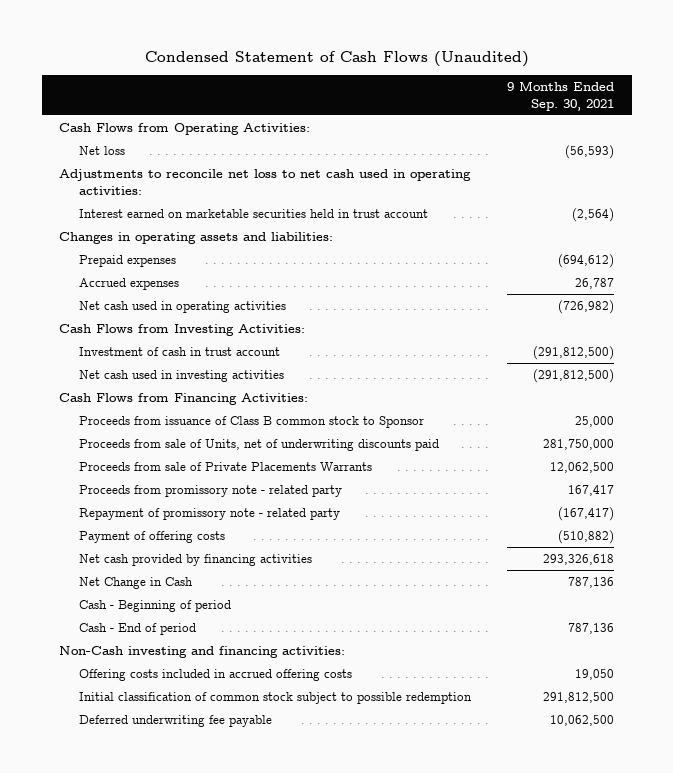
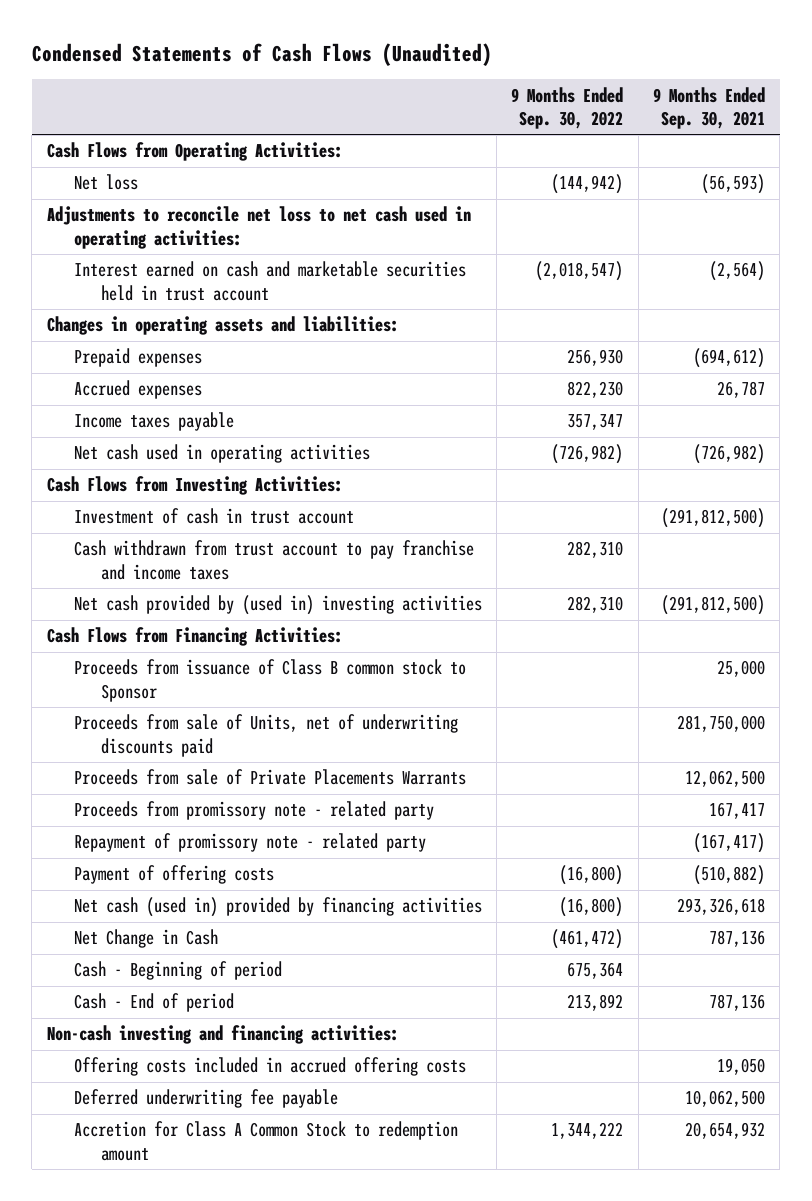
[144,50,529,67] Condensed Statement of Cash Flows (Unaudited) -> [31,42,492,66] Condensed Statements of Cash Flows (Unaudited)
none -> [511,86,624,129] 9 Months Ended Sep. 30, 2022
[79,209,429,219] Interest earned on marketable securities held in trust account -> [73,261,466,301] Interest earned on cash and marketable securities held in trust account
none -> [73,412,234,432] Income taxes payable
none -> [73,540,474,580] Cash withdrawn from trust account to pay franchise and income taxes
[79,370,285,383] Net cash used in investing activities -> [73,595,482,616] Net cash provided by (used in) investing activities
[79,554,313,567] Net cash provided by financing activities -> [73,897,482,918] Net cash (used in) provided by financing activities
[59,646,346,659] Non-Cash investing and financing activities: -> [46,1025,399,1045] Non-cash investing and financing activities:
[79,692,473,705] Initial classification of common stock subject to possible redemption -> none
none -> [73,1121,458,1161] Accretion for Class A Common Stock to redemption amount

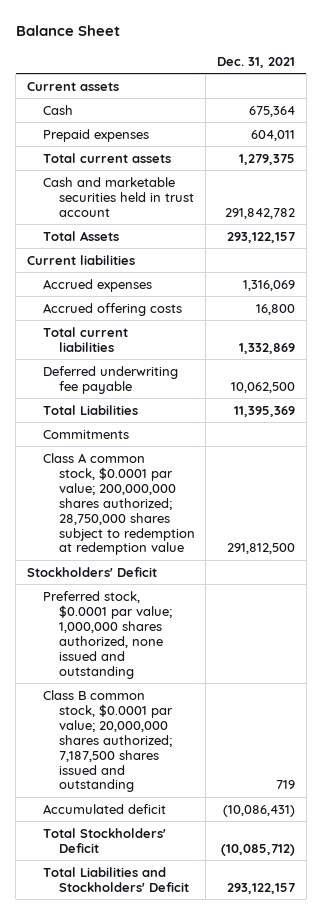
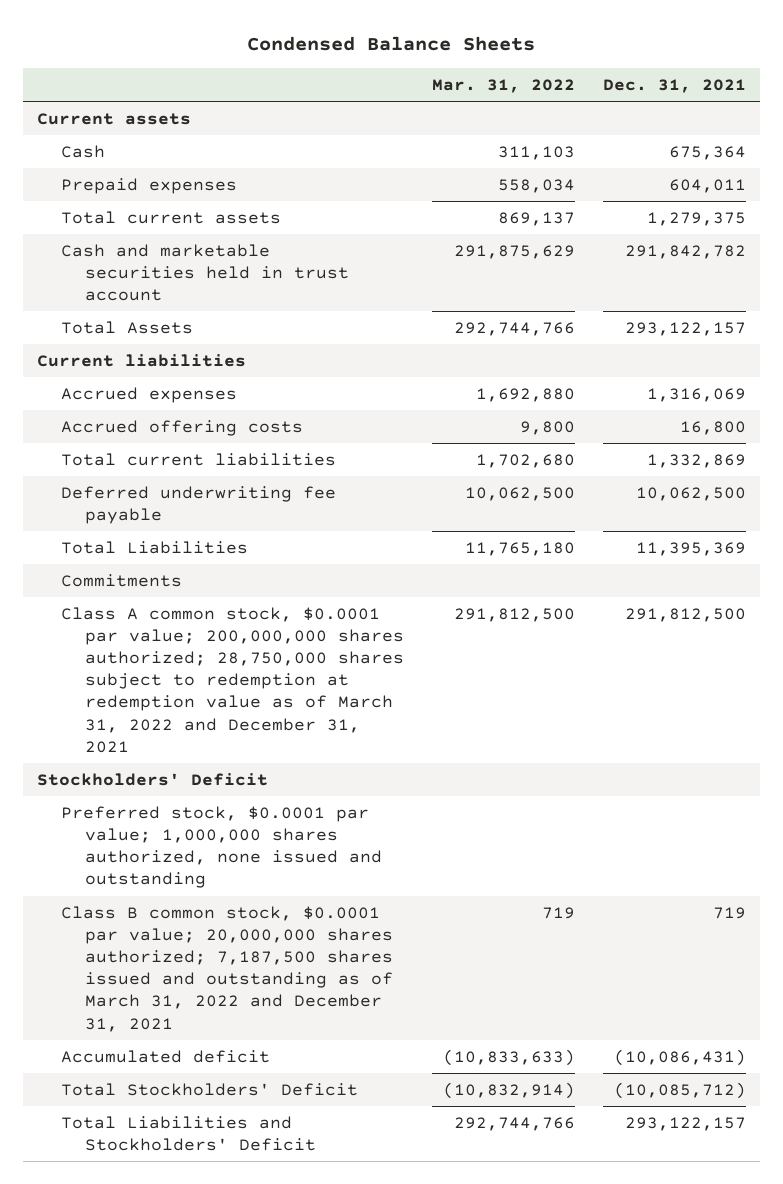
[15,24,120,36] Balance Sheet -> [247,36,536,52] Condensed Balance Sheets
none -> [431,78,575,93] Mar. 31, 2022
[42,452,195,556] Class A common stock, $0.0001 par value; 200,000,000 shares authorized; 28,750,000 shares subject to redemption at redemption value -> [60,606,404,753] Class A common stock, $0.0001 par value; 200,000,000 shares authorized; 28,750,000 shares subject to redemption at redemption value as of March 31, 2022 and December 31, 2021
[42,689,173,793] Class B common stock, $0.0001 par value; 20,000,000 shares authorized; 7,187,500 shares issued and outstanding -> [60,905,393,1032] Class B common stock, $0.0001 par value; 20,000,000 shares authorized; 7,187,500 shares issued and outstanding as of March 31, 2022 and December 31, 2021

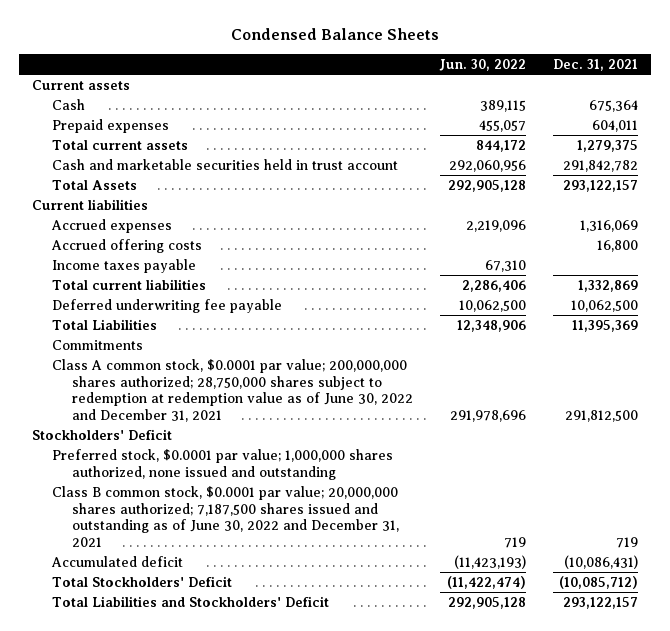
[431,78,575,93] Mar. 31, 2022 -> none
none -> [438,58,526,71] Jun. 30, 2022
none -> [51,258,196,273] Income taxes payable
[60,606,404,753] Class A common stock, $0.0001 par value; 200,000,000 shares authorized; 28,750,000 shares subject to redemption at redemption value as of March 31, 2022 and December 31, 2021 -> [51,358,413,422] Class A common stock, $0.0001 par value; 200,000,000 shares authorized; 28,750,000 shares subject to redemption at redemption value as of June 30, 2022 and December 31, 2021
[60,905,393,1032] Class B common stock, $0.0001 par value; 20,000,000 shares authorized; 7,187,500 shares issued and outstanding as of March 31, 2022 and December 31, 2021 -> [51,485,399,547] Class B common stock, $0.0001 par value; 20,000,000 shares authorized; 7,187,500 shares issued and outstanding as of June 30, 2022 and December 31, 2021

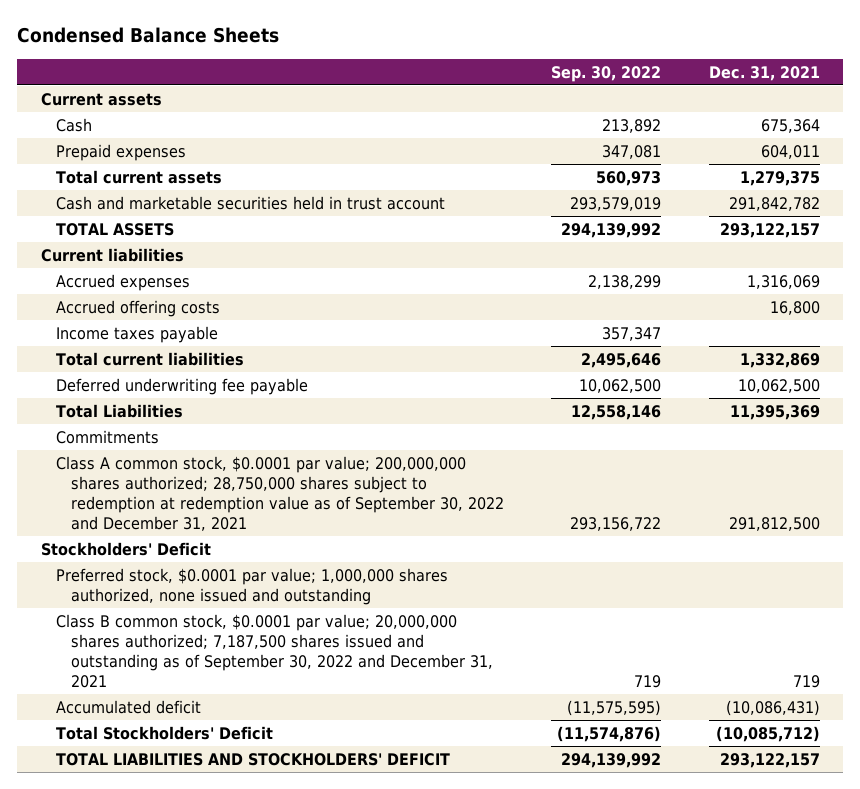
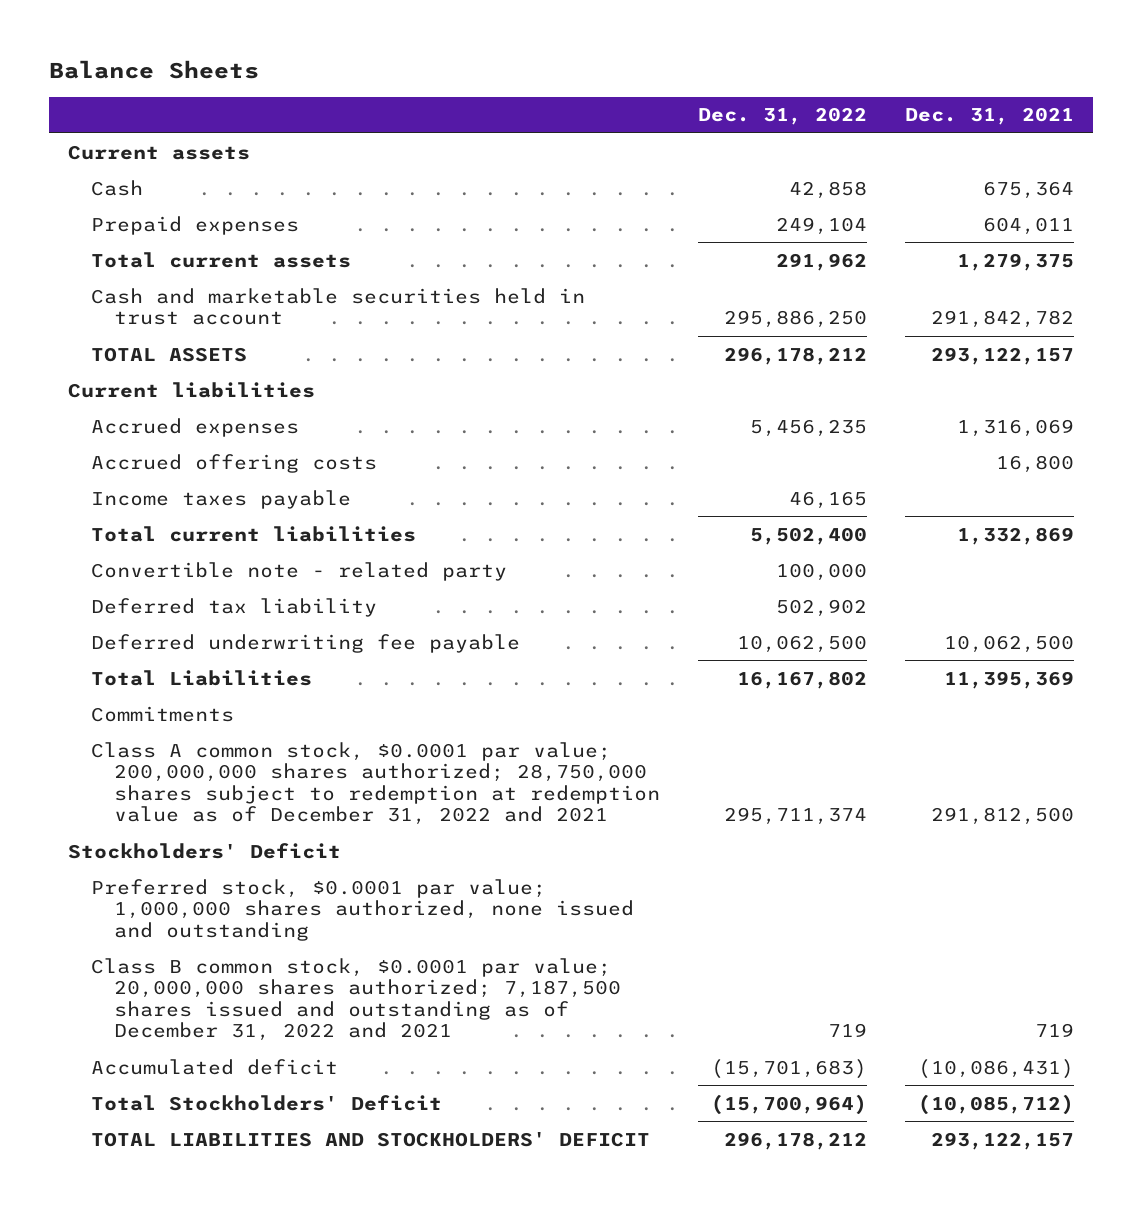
[17,27,280,44] Condensed Balance Sheets -> [49,59,260,79] Balance Sheets
[551,65,662,82] Sep. 30, 2022 -> none
none -> [697,107,867,126] Dec. 31, 2022
none -> [90,561,507,581] Convertible note - related party
none -> [90,597,377,617] Deferred tax liability
[55,455,504,531] Class A common stock, $0.0001 par value; 200,000,000 shares authorized; 28,750,000 shares subject to redemption at redemption value as of September 30, 2022 and December 31, 2021 -> [90,741,660,826] Class A common stock, $0.0001 par value; 200,000,000 shares authorized; 28,750,000 shares subject to redemption at redemption value as of December 31, 2022 and 2021
[55,613,493,688] Class B common stock, $0.0001 par value; 20,000,000 shares authorized; 7,187,500 shares issued and outstanding as of September 30, 2022 and December 31, 2021 -> [90,957,621,1042] Class B common stock, $0.0001 par value; 20,000,000 shares authorized; 7,187,500 shares issued and outstanding as of December 31, 2022 and 2021

